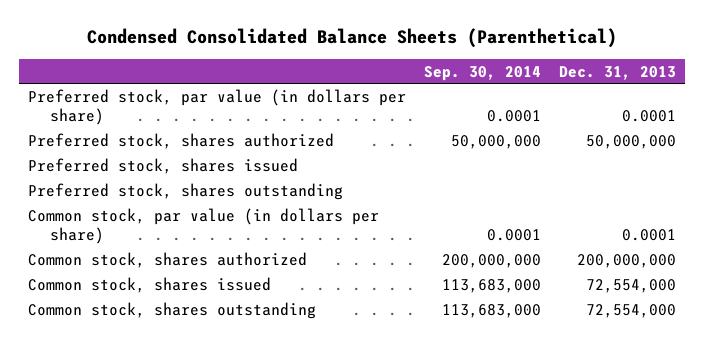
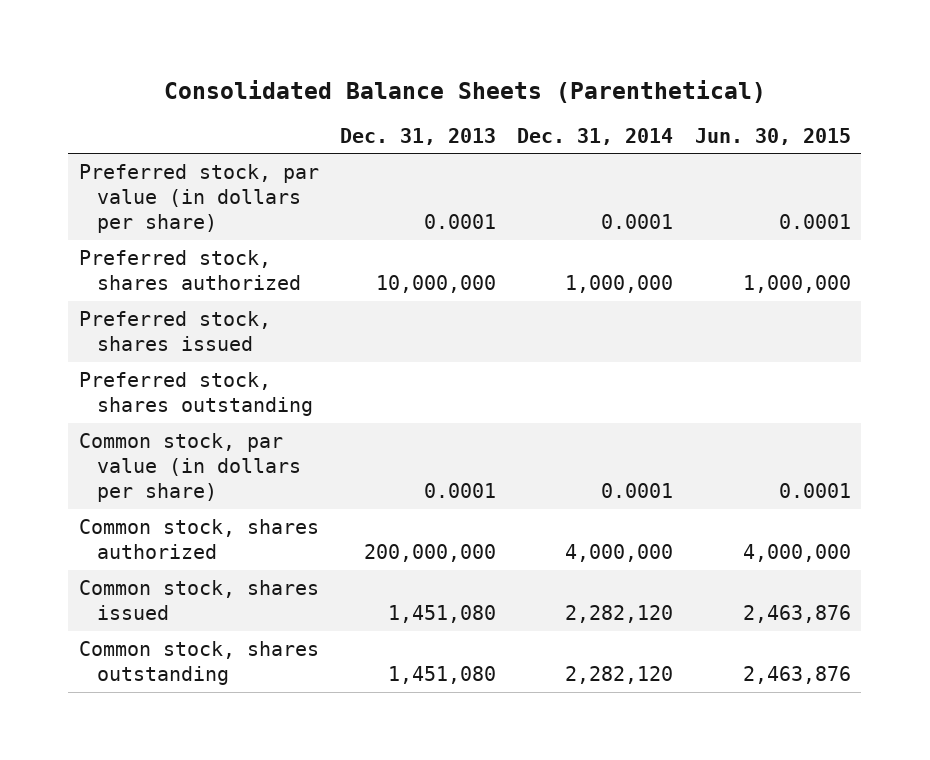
[87,28,618,49] Condensed Consolidated Balance Sheets (Parenthetical) -> [163,79,766,103] Consolidated Balance Sheets (Parenthetical)
[424,65,542,81] Sep. 30, 2014 -> none
none -> [517,127,674,145] Dec. 31, 2014
none -> [694,127,851,145] Jun. 30, 2015
[586,134,677,149] 50,000,000 -> [376,275,497,294] 10,000,000
[586,278,677,293] 72,554,000 -> [388,605,497,624] 1,451,080
[586,303,677,318] 72,554,000 -> [388,666,497,685] 1,451,080

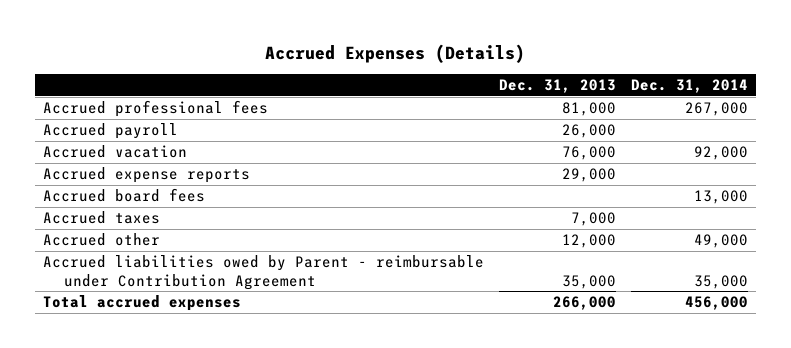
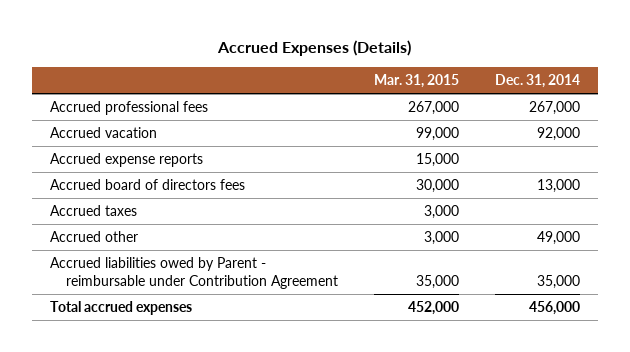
[498,79,616,94] Dec. 31, 2013 -> none
none -> [373,73,459,88] Mar. 31, 2015
[42,123,178,140] Accrued payroll -> none
[42,188,205,203] Accrued board fees -> [49,179,245,191] Accrued board of directors fees

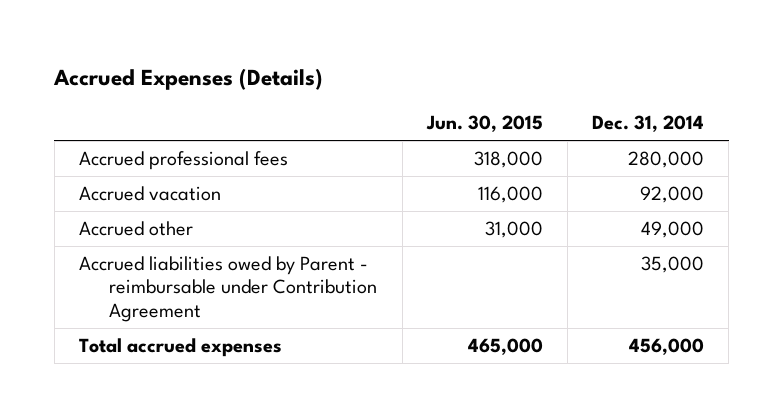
[373,73,459,88] Mar. 31, 2015 -> none
none -> [425,115,543,133] Jun. 30, 2015
[528,101,580,116] 267,000 -> [627,151,704,169] 280,000
[49,153,203,168] Accrued expense reports -> none
[49,179,245,191] Accrued board of directors fees -> none
[49,205,137,217] Accrued taxes -> none

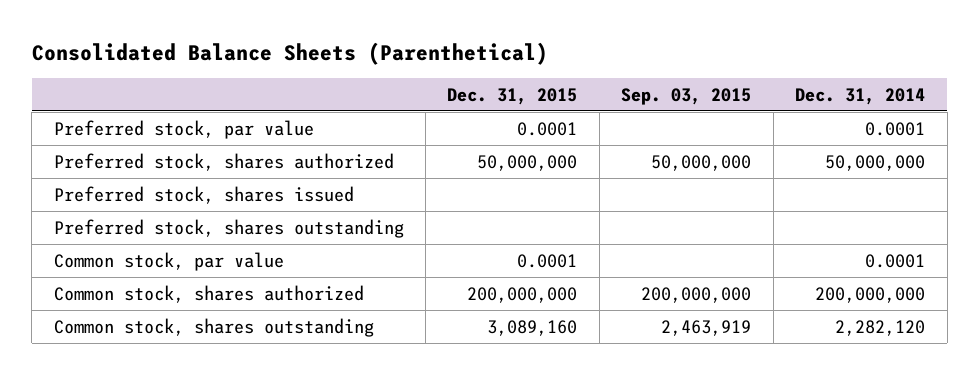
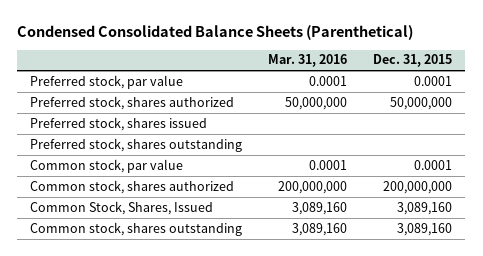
[31,41,548,65] Consolidated Balance Sheets (Parenthetical) -> [17,24,414,40] Condensed Consolidated Balance Sheets (Parenthetical)
[621,87,752,105] Sep. 03, 2015 -> none
[795,87,926,105] Dec. 31, 2014 -> none
none -> [268,54,348,68] Mar. 31, 2016
none -> [30,200,214,215] Common Stock, Shares, Issued

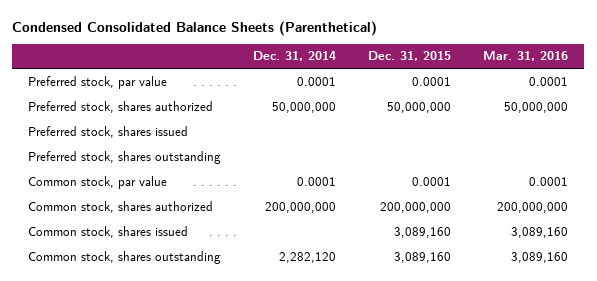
none -> [253,51,337,62] Dec. 31, 2014
[30,200,214,215] Common Stock, Shares, Issued -> [28,225,189,238] Common stock, shares issued

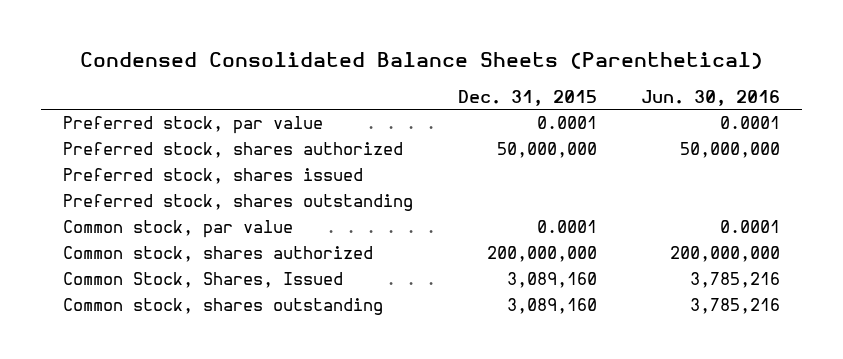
[253,51,337,62] Dec. 31, 2014 -> none
[483,51,569,62] Mar. 31, 2016 -> none
none -> [641,89,781,106] Jun. 30, 2016
[28,225,189,238] Common stock, shares issued -> [63,272,344,289] Common Stock, Shares, Issued

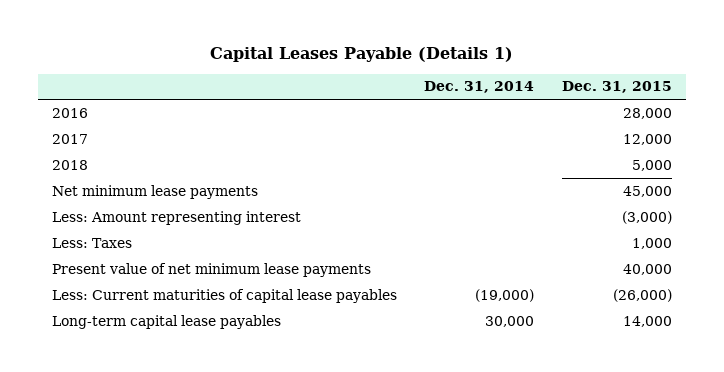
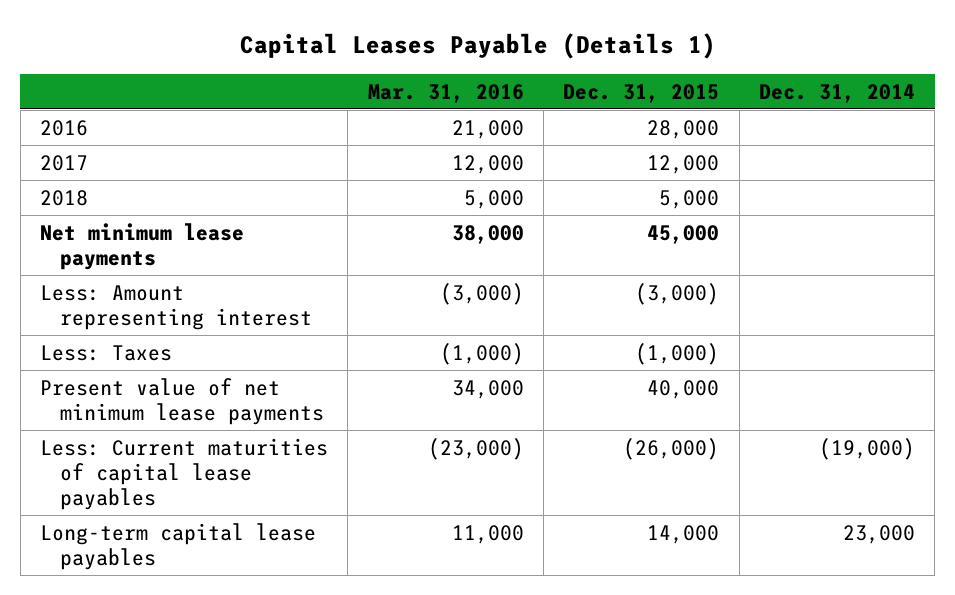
none -> [367,83,524,103] Mar. 31, 2016
[632,237,673,249] 1,000 -> [635,342,720,365] (1,000)
[485,315,535,327] 30,000 -> [843,524,916,544] 23,000

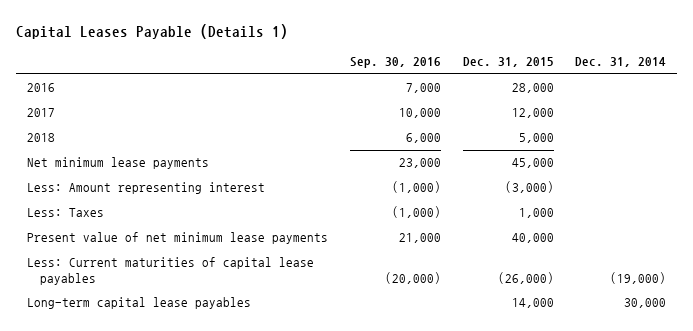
[367,83,524,103] Mar. 31, 2016 -> none
none -> [349,57,441,69] Sep. 30, 2016
[635,342,720,365] (1,000) -> [518,208,554,219] 1,000
[843,524,916,544] 23,000 -> [624,298,667,309] 30,000

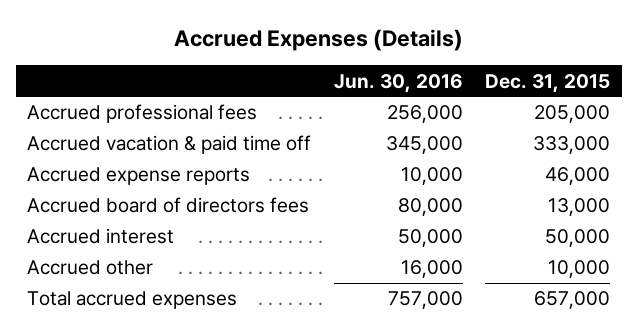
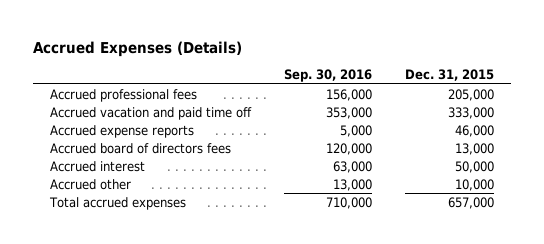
[333,73,463,93] Jun. 30, 2016 -> none
none -> [283,69,372,83] Sep. 30, 2016
[27,135,312,155] Accrued vacation & paid time off -> [49,106,252,120] Accrued vacation and paid time off

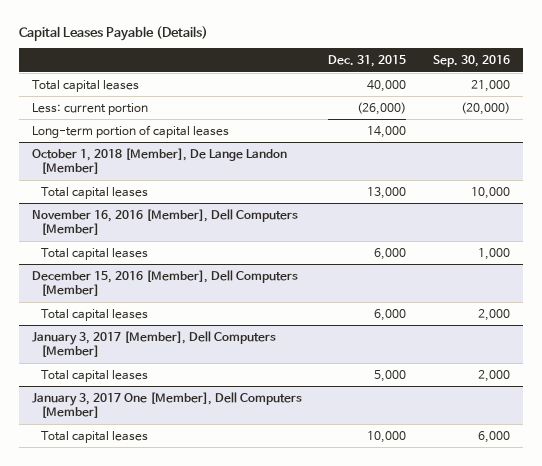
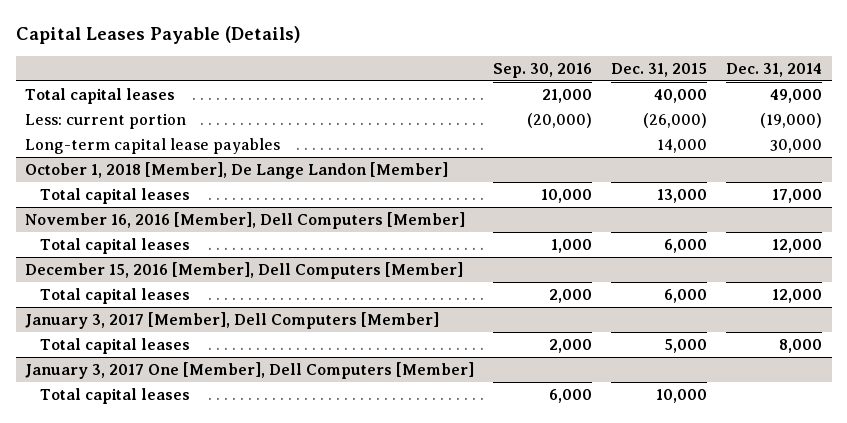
none -> [726,62,823,77] Dec. 31, 2014
[32,124,230,138] Long-term portion of capital leases -> [25,137,281,154] Long-term capital lease payables

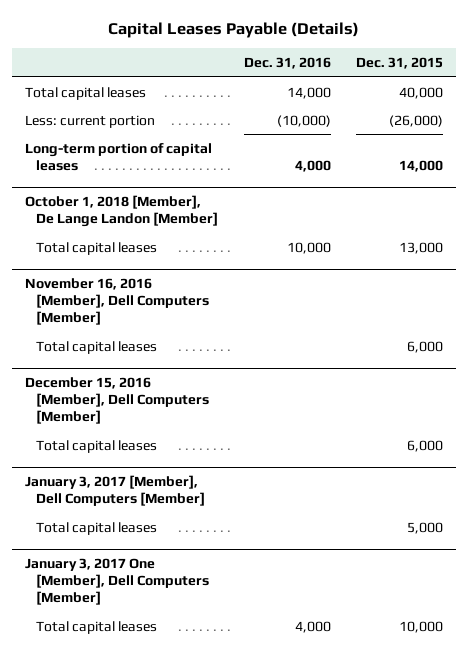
[493,62,593,78] Sep. 30, 2016 -> none
[726,62,823,77] Dec. 31, 2014 -> none
none -> [243,57,331,70] Dec. 31, 2016
[25,137,281,154] Long-term capital lease payables -> [24,142,212,171] Long-term portion of capital leases

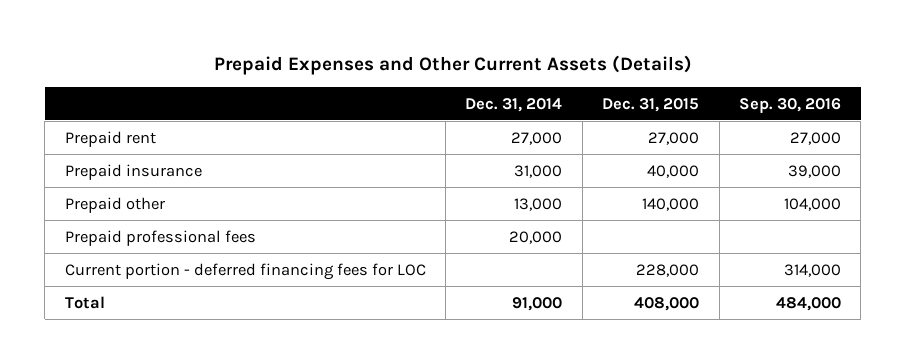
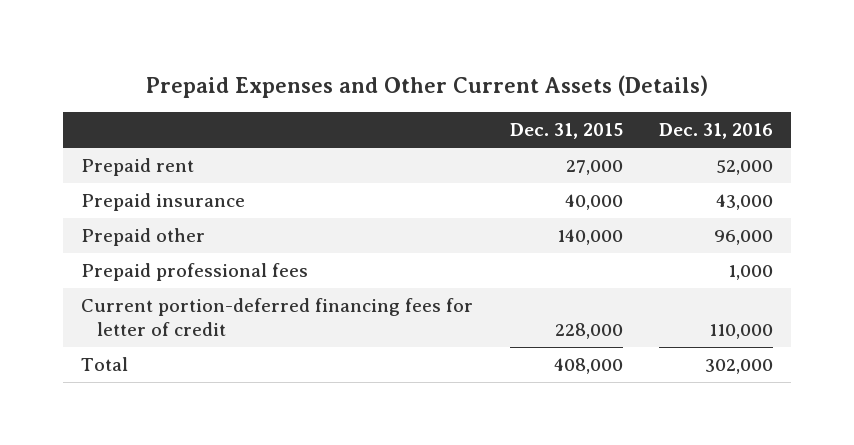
[465,97,563,112] Dec. 31, 2014 -> none
[739,97,842,113] Sep. 30, 2016 -> none
none -> [658,123,773,140] Dec. 31, 2016
[64,262,426,280] Current portion - deferred financing fees for LOC -> [81,298,474,337] Current portion-deferred financing fees for letter of credit

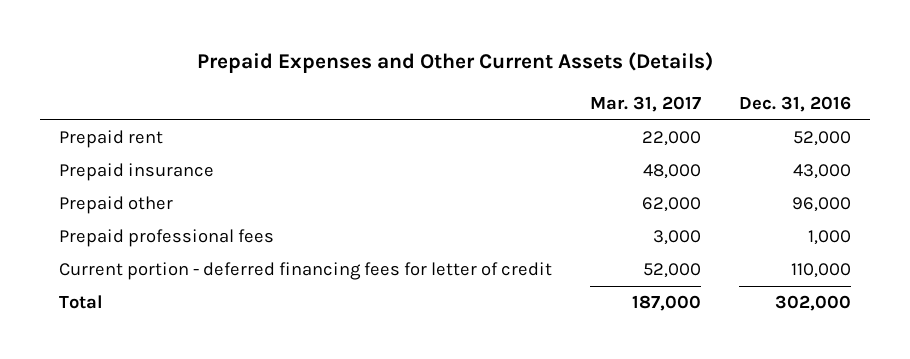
[509,123,623,140] Dec. 31, 2015 -> none
none -> [589,96,701,113] Mar. 31, 2017
[81,298,474,337] Current portion-deferred financing fees for letter of credit -> [58,262,552,281] Current portion - deferred financing fees for letter of credit

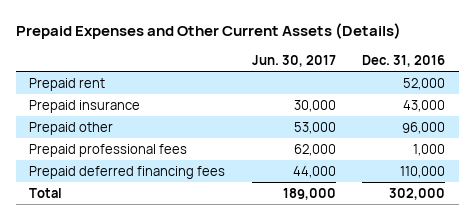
[589,96,701,113] Mar. 31, 2017 -> none
none -> [251,55,336,68] Jun. 30, 2017
[58,262,552,281] Current portion - deferred financing fees for letter of credit -> none
none -> [29,165,226,179] Prepaid deferred financing fees

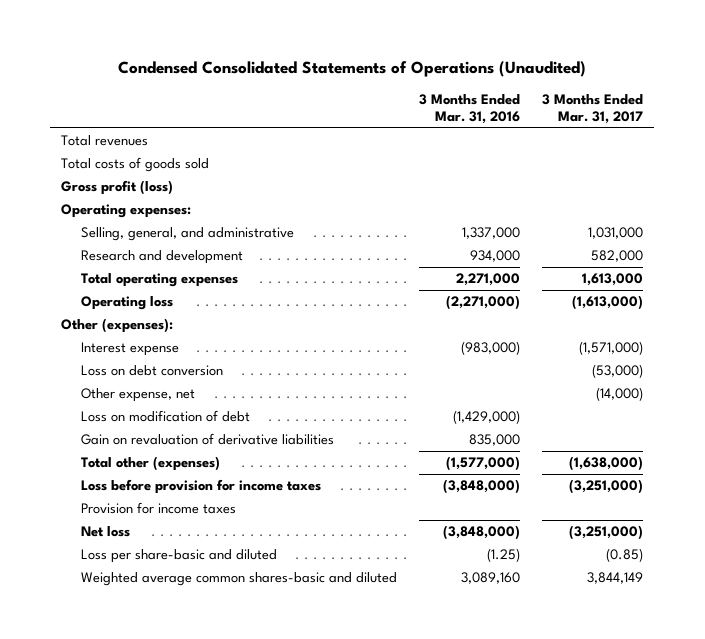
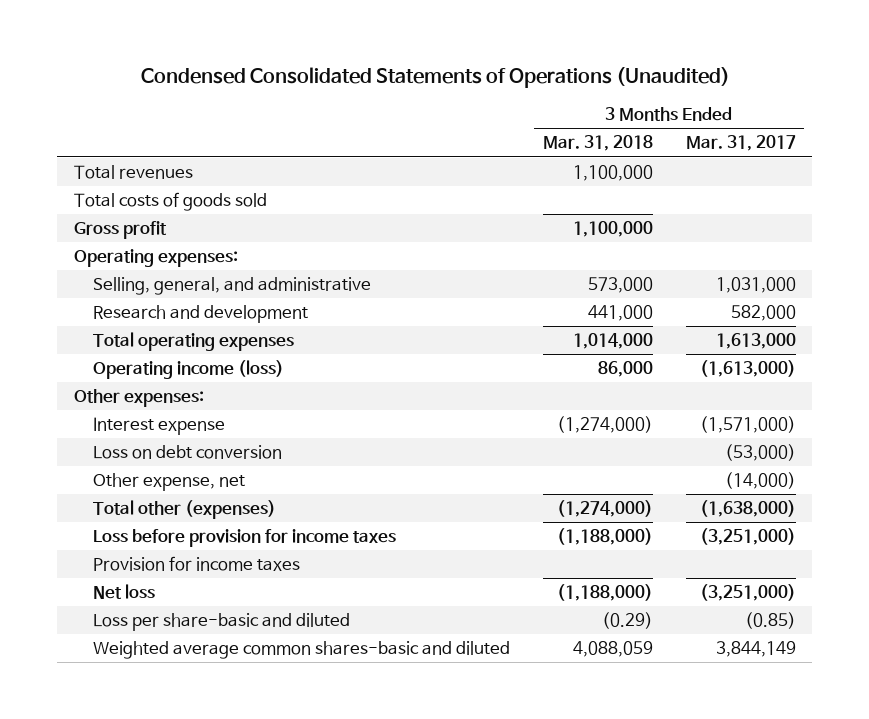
[419,94,521,124] 3 Months Ended Mar. 31, 2016 -> none
none -> [542,135,653,152] Mar. 31, 2018
[61,180,174,196] Gross profit (loss) -> [73,221,167,240] Gross profit
[81,296,174,311] Operating loss -> [92,360,284,380] Operating income (loss)
[61,318,174,334] Other (expenses): -> [73,389,204,408] Other expenses:
[81,410,251,423] Loss on modification of debt -> none
[81,433,335,446] Gain on revaluation of derivative liabilities -> none

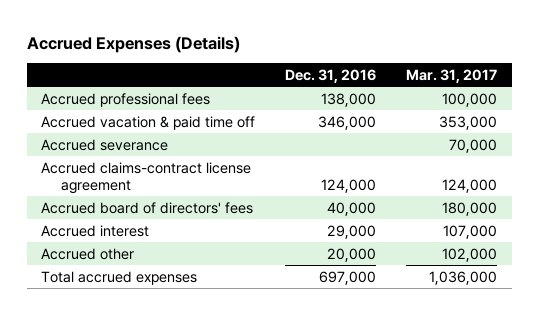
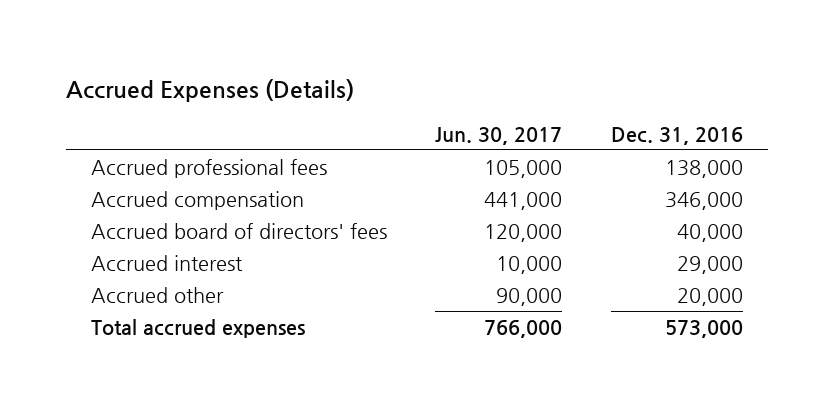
[405,68,497,83] Mar. 31, 2017 -> none
none -> [435,126,563,145] Jun. 30, 2017
[41,138,169,151] Accrued severance -> none
[41,161,252,194] Accrued claims-contract license agreement -> none
[41,115,256,130] Accrued vacation & paid time off -> [90,191,304,211] Accrued compensation
[319,270,377,285] 697,000 -> [665,320,744,339] 573,000

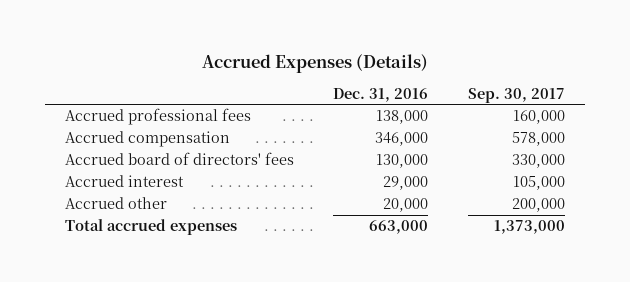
[435,126,563,145] Jun. 30, 2017 -> none
none -> [467,87,565,103] Sep. 30, 2017
[677,224,744,243] 40,000 -> [376,154,429,169] 130,000
[665,320,744,339] 573,000 -> [369,220,429,235] 663,000

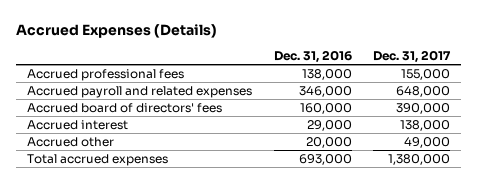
[467,87,565,103] Sep. 30, 2017 -> none
none -> [373,50,452,64] Dec. 31, 2017
[64,131,230,148] Accrued compensation -> [27,86,253,99] Accrued payroll and related expenses
[376,154,429,169] 130,000 -> [299,103,352,115] 160,000
[369,220,429,235] 663,000 -> [298,154,352,166] 693,000

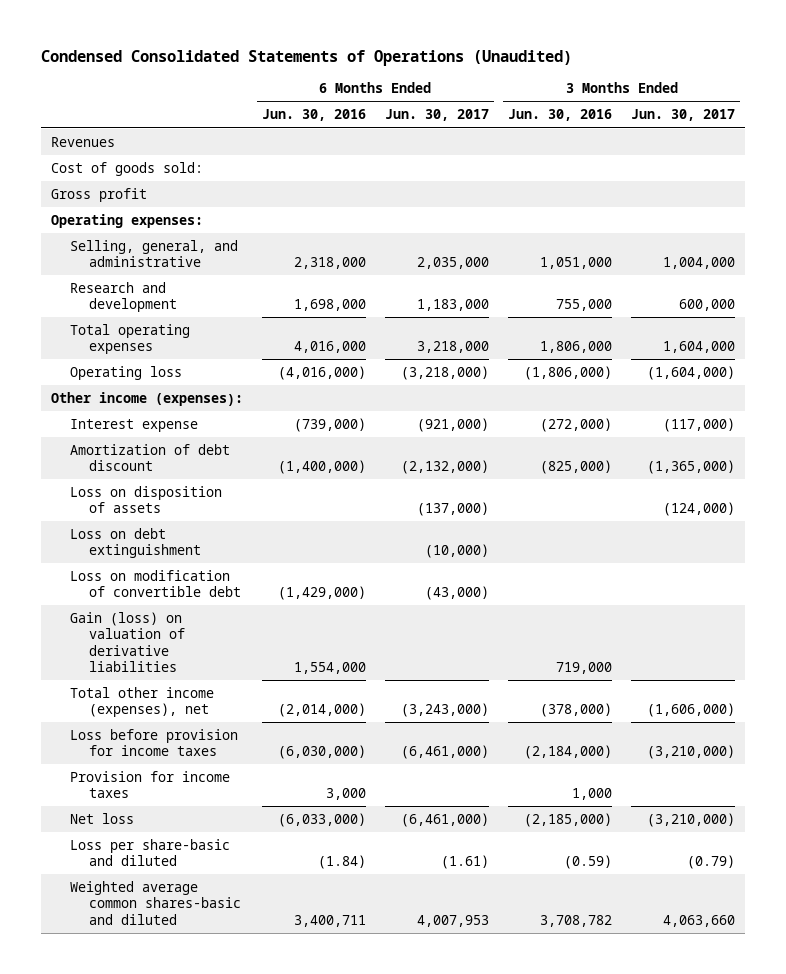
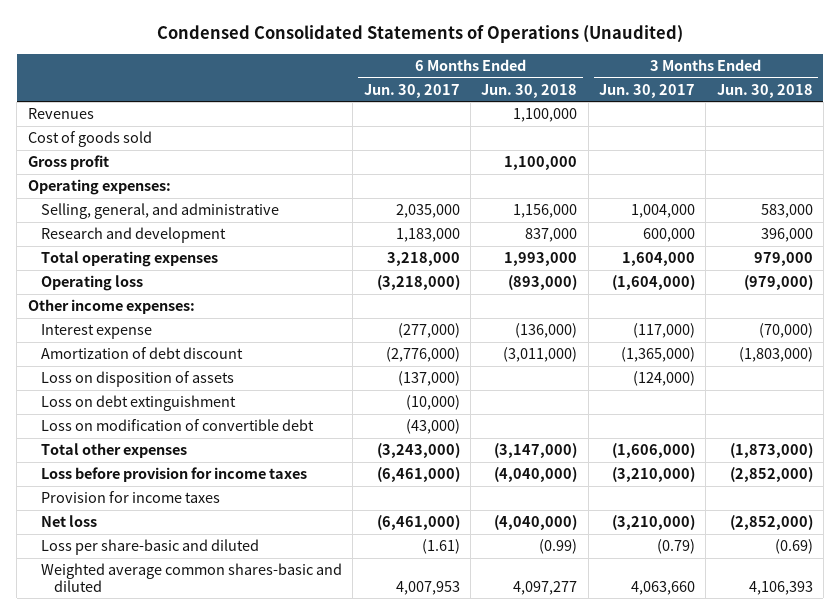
[261,109,366,122] Jun. 30, 2016 -> none
[508,109,613,122] Jun. 30, 2016 -> none
none -> [481,83,578,98] Jun. 30, 2018
none -> [716,83,813,98] Jun. 30, 2018
[50,161,203,176] Cost of goods sold: -> [27,131,152,148] Cost of goods sold
[50,391,243,406] Other income (expenses): -> [27,299,195,315] Other income expenses:
[417,417,490,432] (921,000) -> [397,323,460,339] (277,000)
[401,460,490,475] (2,132,000) -> [385,347,460,363] (2,776,000)
[69,611,185,672] Gain (loss) on valuation of derivative liabilities -> none
[69,686,214,718] Total other income (expenses), net -> [41,443,188,459] Total other expenses

